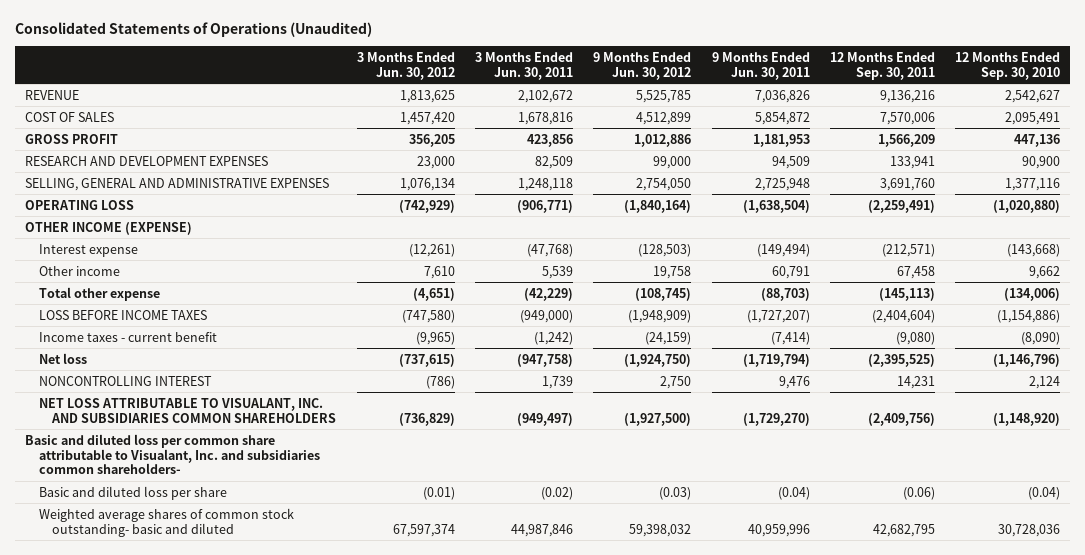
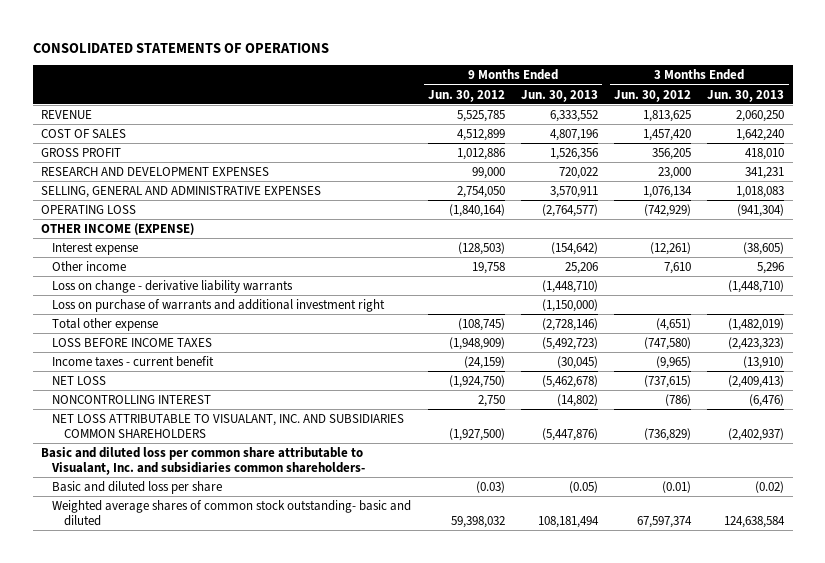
[14,21,372,37] Consolidated Statements of Operations (Unaudited) -> [32,42,329,53] CONSOLIDATED STATEMENTS OF OPERATIONS
[475,51,574,80] 3 Months Ended Jun. 30, 2011 -> none
[711,51,810,80] 9 Months Ended Jun. 30, 2011 -> none
[830,51,936,80] 12 Months Ended Sep. 30, 2011 -> none
[955,51,1061,80] 12 Months Ended Sep. 30, 2010 -> none
none -> [520,89,598,102] Jun. 30, 2013
none -> [707,89,785,102] Jun. 30, 2013
none -> [52,279,294,293] Loss on change - derivative liability warrants
none -> [52,298,386,312] Loss on purchase of warrants and additional investment right
[38,352,87,364] Net loss -> [52,375,107,385] NET LOSS

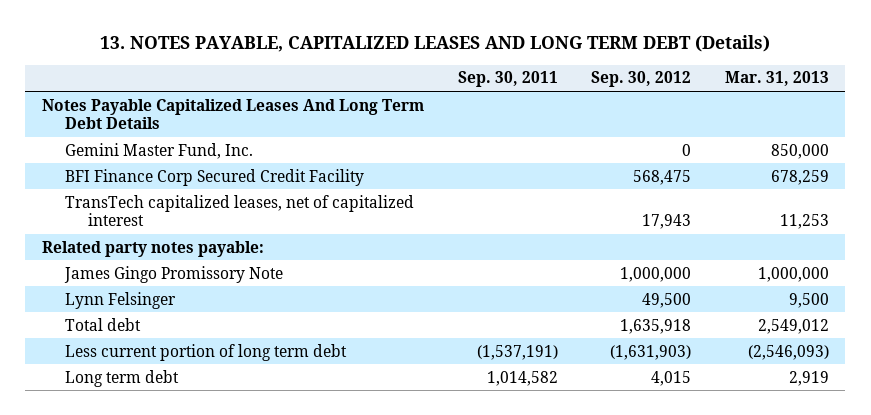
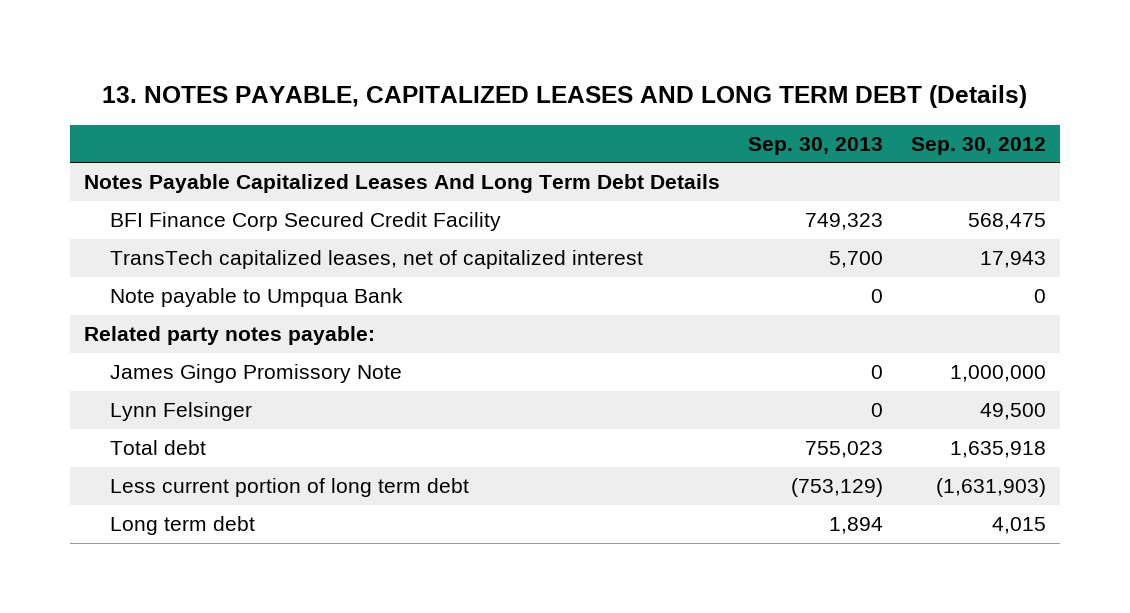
[457,71,558,88] Sep. 30, 2011 -> none
[724,71,829,87] Mar. 31, 2013 -> none
none -> [747,136,883,155] Sep. 30, 2013
[64,142,253,159] Gemini Master Fund, Inc. -> none
none -> [110,288,404,308] Note payable to Umpqua Bank

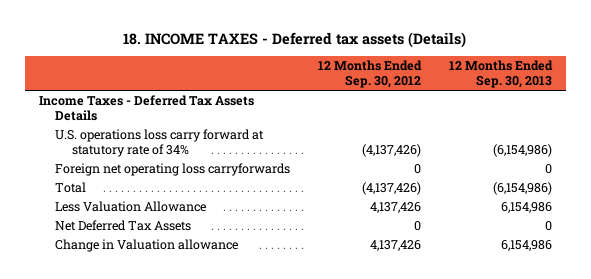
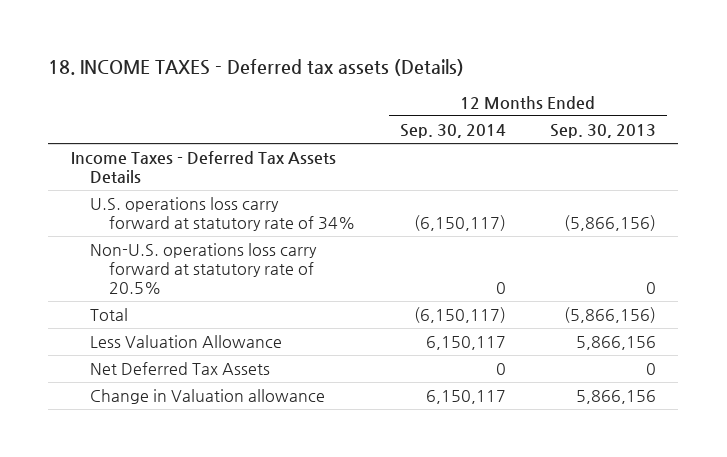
[318,60,423,89] 12 Months Ended Sep. 30, 2012 -> none
none -> [399,124,506,139] Sep. 30, 2014
[493,143,553,157] (6,154,986) -> [564,215,657,232] (5,866,156)
[55,162,291,176] Foreign net operating loss carryforwards -> [89,243,317,295] Non-U.S. operations loss carry forward at statutory rate of 20.5%
[493,181,553,195] (6,154,986) -> [564,307,657,324] (5,866,156)
[501,201,553,213] 6,154,986 -> [576,336,657,351] 5,866,156
[501,239,553,251] 6,154,986 -> [576,390,657,405] 5,866,156

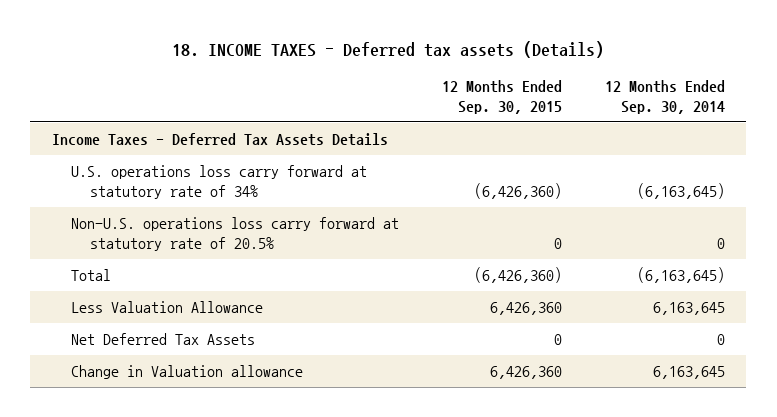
[550,124,657,139] Sep. 30, 2013 -> none
none -> [441,79,562,115] 12 Months Ended Sep. 30, 2015
[413,215,506,232] (6,150,117) -> [636,183,725,200] (6,163,645)
[413,307,506,324] (6,150,117) -> [636,266,725,283] (6,163,645)
[425,336,506,351] 6,150,117 -> [652,301,725,315] 6,163,645
[425,390,506,405] 6,150,117 -> [652,365,725,379] 6,163,645

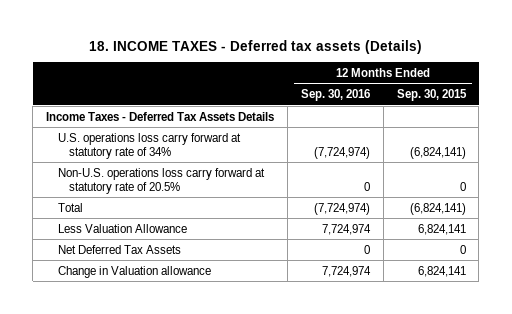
[604,79,725,115] 12 Months Ended Sep. 30, 2014 -> none
none -> [300,89,370,102] Sep. 30, 2016
[473,183,562,200] (6,426,360) -> [409,146,466,159] (6,824,141)
[473,266,562,283] (6,426,360) -> [409,202,466,215] (6,824,141)
[489,301,562,315] 6,426,360 -> [417,223,466,235] 6,824,141
[489,365,562,379] 6,426,360 -> [417,265,466,277] 6,824,141

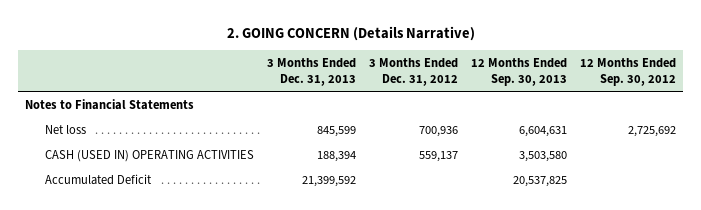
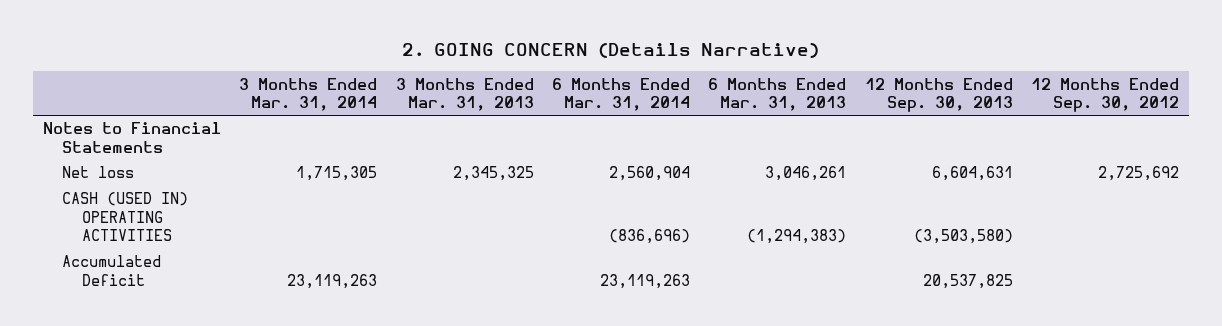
[266,58,356,87] 3 Months Ended Dec. 31, 2013 -> none
[369,58,459,87] 3 Months Ended Dec. 31, 2012 -> none
none -> [239,77,378,112] 3 Months Ended Mar. 31, 2014
none -> [395,77,534,112] 3 Months Ended Mar. 31, 2013
none -> [551,77,690,112] 6 Months Ended Mar. 31, 2014
none -> [708,77,847,112] 6 Months Ended Mar. 31, 2013
[519,150,568,162] 3,503,580 -> [913,229,1013,245] (3,503,580)

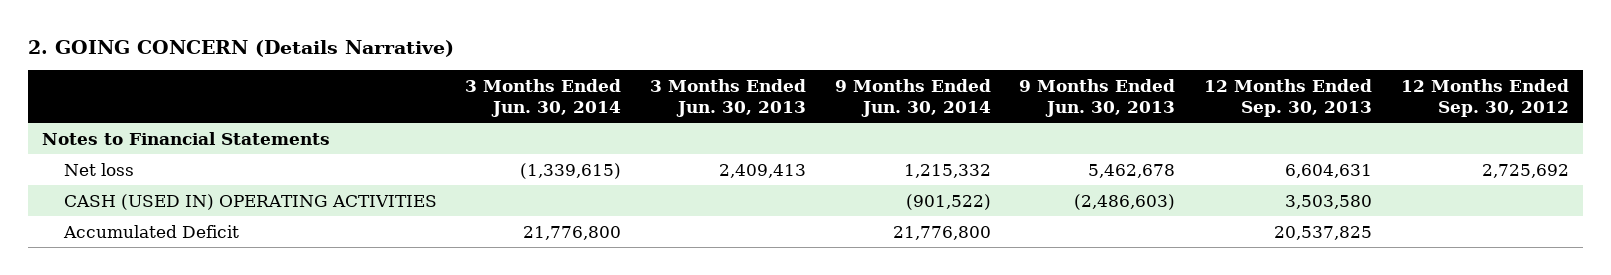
[239,77,378,112] 3 Months Ended Mar. 31, 2014 -> none
[395,77,534,112] 3 Months Ended Mar. 31, 2013 -> none
[551,77,690,112] 6 Months Ended Mar. 31, 2014 -> none
[708,77,847,112] 6 Months Ended Mar. 31, 2013 -> none
none -> [465,78,622,117] 3 Months Ended Jun. 30, 2014
none -> [650,78,807,117] 3 Months Ended Jun. 30, 2013
none -> [834,78,991,117] 9 Months Ended Jun. 30, 2014
none -> [1019,78,1176,117] 9 Months Ended Jun. 30, 2013
[913,229,1013,245] (3,503,580) -> [1285,194,1373,209] 3,503,580

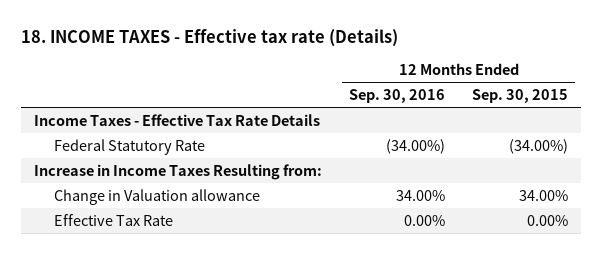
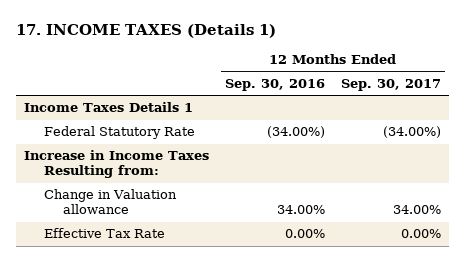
[20,29,398,48] 18. INCOME TAXES - Effective tax rate (Details) -> [15,24,276,39] 17. INCOME TAXES (Details 1)
[471,89,568,104] Sep. 30, 2015 -> none
none -> [340,79,441,92] Sep. 30, 2017
[34,113,321,126] Income Taxes - Effective Tax Rate Details -> [23,102,193,113] Income Taxes Details 1

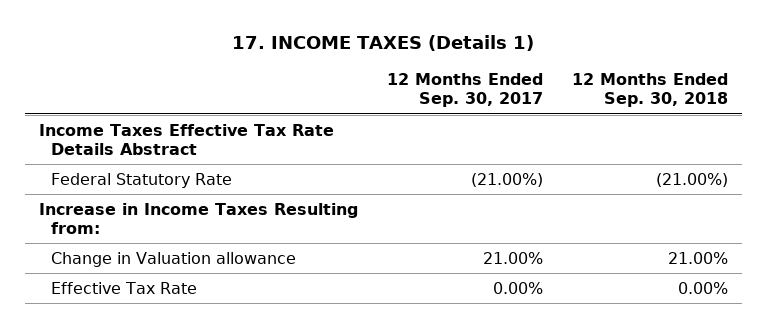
[224,79,325,92] Sep. 30, 2016 -> none
none -> [571,73,728,108] 12 Months Ended Sep. 30, 2018
[23,102,193,113] Income Taxes Details 1 -> none
none -> [39,123,335,155] Income Taxes Effective Tax Rate Details Abstract
[382,126,441,139] (34.00%) -> [470,172,543,187] (21.00%)
[392,205,441,215] 34.00% -> [482,251,543,264] 21.00%

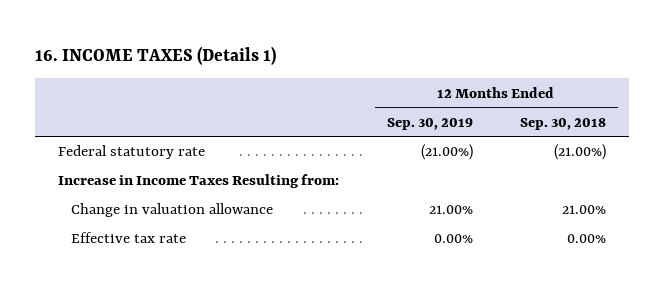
[232,35,535,52] 17. INCOME TAXES (Details 1) -> [34,46,276,66] 16. INCOME TAXES (Details 1)
[386,73,543,108] 12 Months Ended Sep. 30, 2017 -> none
none -> [386,117,473,130] Sep. 30, 2019
[39,123,335,155] Income Taxes Effective Tax Rate Details Abstract -> none
[50,172,232,188] Federal Statutory Rate -> [58,145,206,160] Federal statutory rate
[50,251,296,267] Change in Valuation allowance -> [70,203,273,218] Change in valuation allowance
[50,281,197,294] Effective Tax Rate -> [70,232,186,244] Effective tax rate

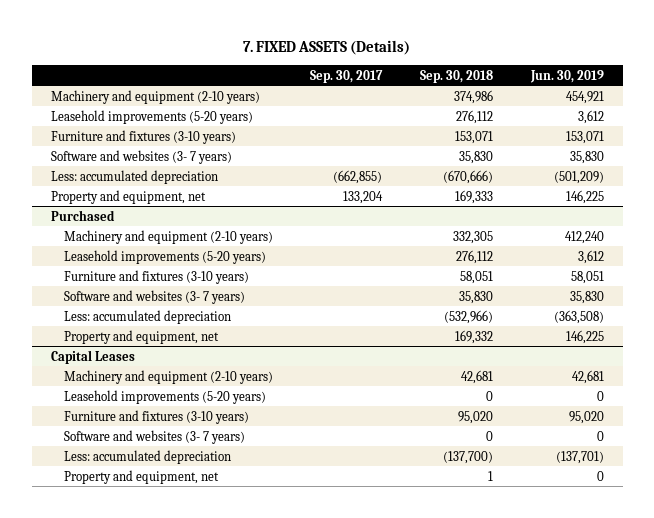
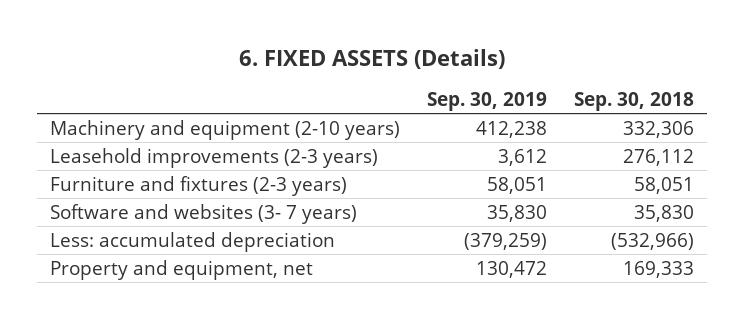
[243,40,411,56] 7. FIXED ASSETS (Details) -> [238,48,505,69] 6. FIXED ASSETS (Details)
[310,69,384,83] Sep. 30, 2017 -> none
[529,69,604,83] Jun. 30, 2019 -> none
none -> [426,91,547,111] Sep. 30, 2019
[50,149,232,164] Software and websites (3- 7 years) -> none
[50,169,218,184] Less: accumulated depreciation -> none
[50,209,115,221] Purchased -> none
[63,229,273,244] Machinery and equipment (2-10 years) -> none
[63,249,266,264] Leasehold improvements (5-20 years) -> none
[63,269,249,284] Furniture and fixtures (3-10 years) -> none
[454,89,494,104] 374,986 -> [622,120,694,138] 332,306
[50,109,253,124] Leasehold improvements (5-20 years) -> [49,147,378,168] Leasehold improvements (2-3 years)
[50,129,236,144] Furniture and fixtures (3-10 years) -> [49,175,347,196] Furniture and fixtures (2-3 years)
[455,130,494,144] 153,071 -> [633,176,694,194] 58,051
[63,329,219,344] Property and equipment, net -> none
[50,349,135,364] Capital Leases -> none
[63,369,273,384] Machinery and equipment (2-10 years) -> none
[63,389,266,404] Leasehold improvements (5-20 years) -> none
[63,409,249,424] Furniture and fixtures (3-10 years) -> none
[63,429,245,444] Software and websites (3- 7 years) -> none
[63,449,231,464] Less: accumulated depreciation -> none
[63,469,219,484] Property and equipment, net -> none
[50,189,206,204] Property and equipment, net -> [49,259,313,280] Property and equipment, net

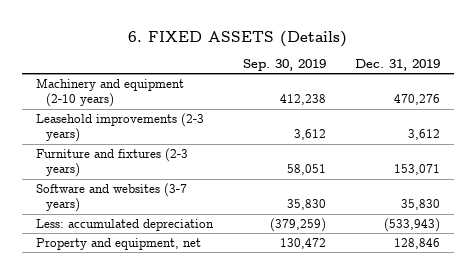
[573,91,694,111] Sep. 30, 2018 -> none
none -> [354,59,440,72] Dec. 31, 2019
[49,203,357,224] Software and websites (3- 7 years) -> [36,183,188,213] Software and websites (3-7 years)

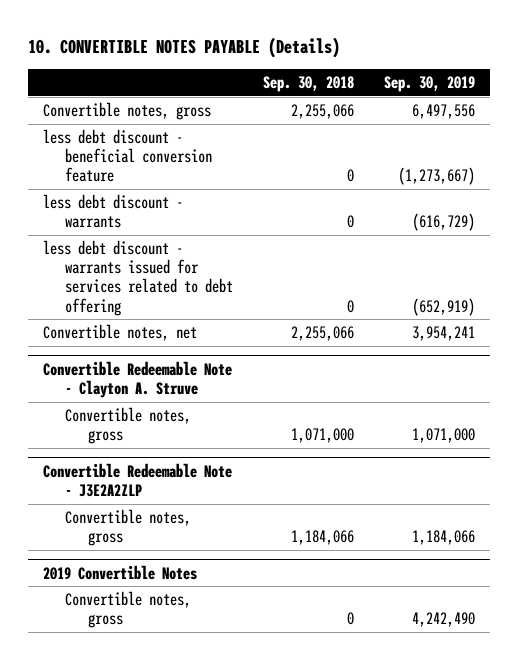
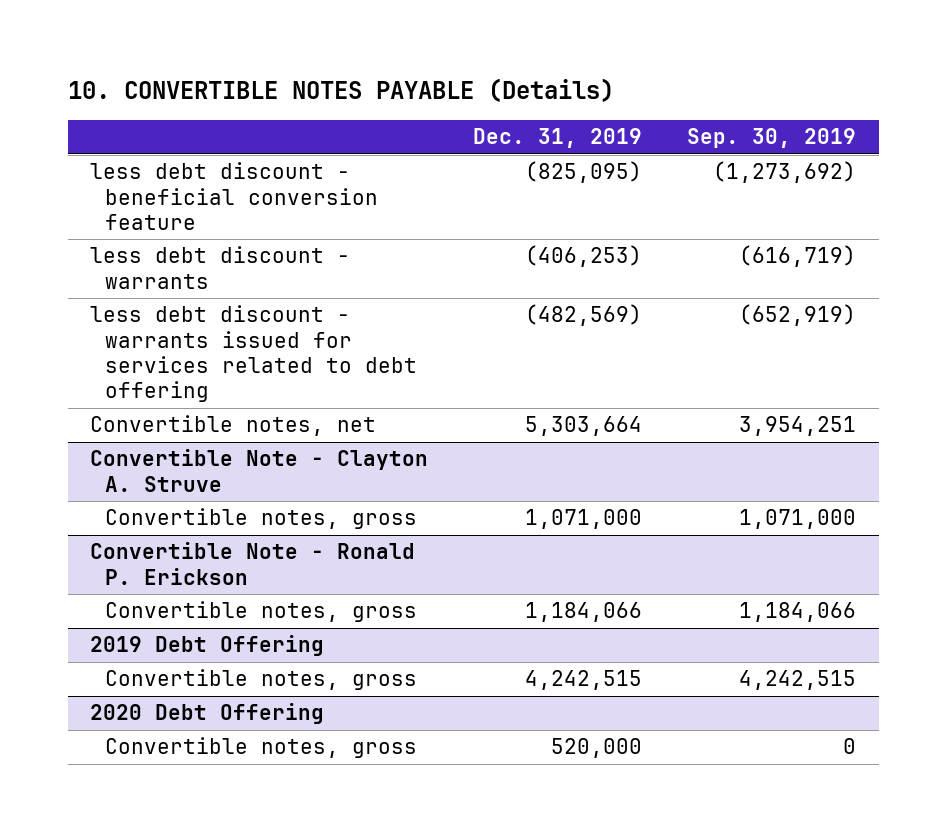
[263,76,355,93] Sep. 30, 2018 -> none
none -> [473,128,643,149] Dec. 31, 2019
[42,102,211,121] Convertible notes, gross -> none
[398,167,476,186] (1,273,667) -> [713,161,857,184] (1,273,692)
[412,213,476,232] (616,729) -> [739,245,857,268] (616,719)
[412,326,476,342] 3,954,241 -> [739,416,857,437] 3,954,251
[42,360,232,398] Convertible Redeemable Note - Clayton A. Struve -> [90,449,429,492] Convertible Note - Clayton A. Struve
[42,462,232,497] Convertible Redeemable Note - J3E2A2ZLP -> [90,542,416,585] Convertible Note - Ronald P. Erickson
[42,564,197,580] 2019 Convertible Notes -> none
none -> [90,635,325,657] 2019 Debt Offering
[412,612,476,628] 4,242,490 -> [739,670,857,691] 4,242,515
none -> [90,703,325,725] 2020 Debt Offering
none -> [104,737,417,759] Convertible notes, gross

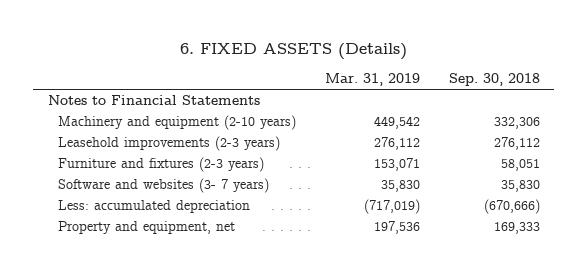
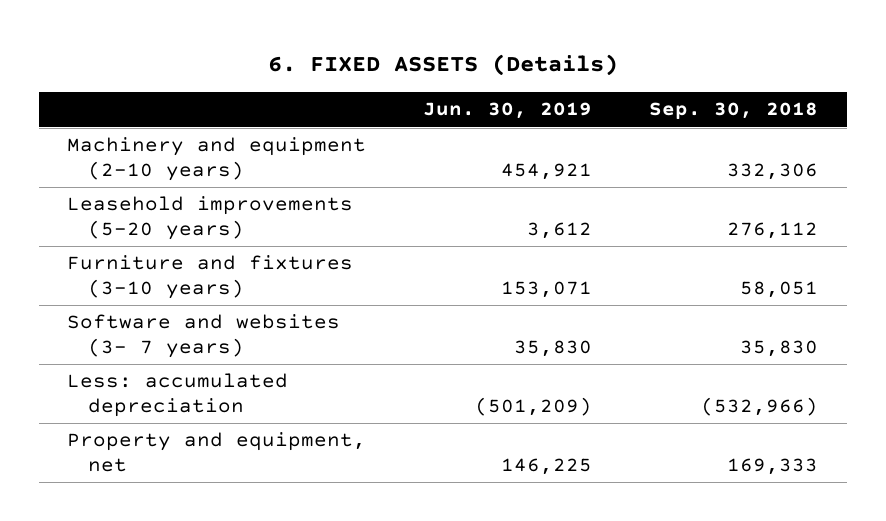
[325,73,421,87] Mar. 31, 2019 -> none
none -> [423,102,593,120] Jun. 30, 2019
[47,95,260,106] Notes to Financial Statements -> none
[58,136,281,152] Leasehold improvements (2-3 years) -> [67,196,354,241] Leasehold improvements (5-20 years)
[58,157,265,173] Furniture and fixtures (2-3 years) -> [67,255,354,300] Furniture and fixtures (3-10 years)
[483,199,540,215] (670,666) -> [701,397,819,417] (532,966)

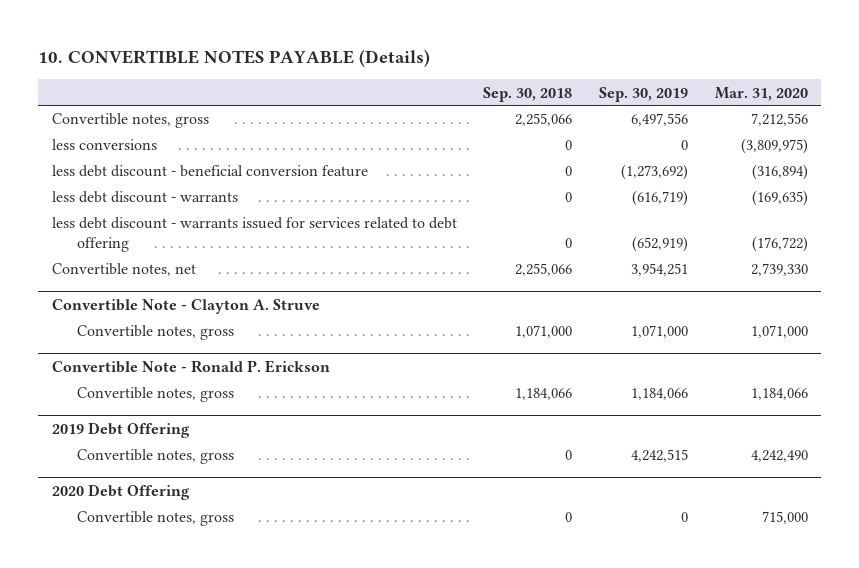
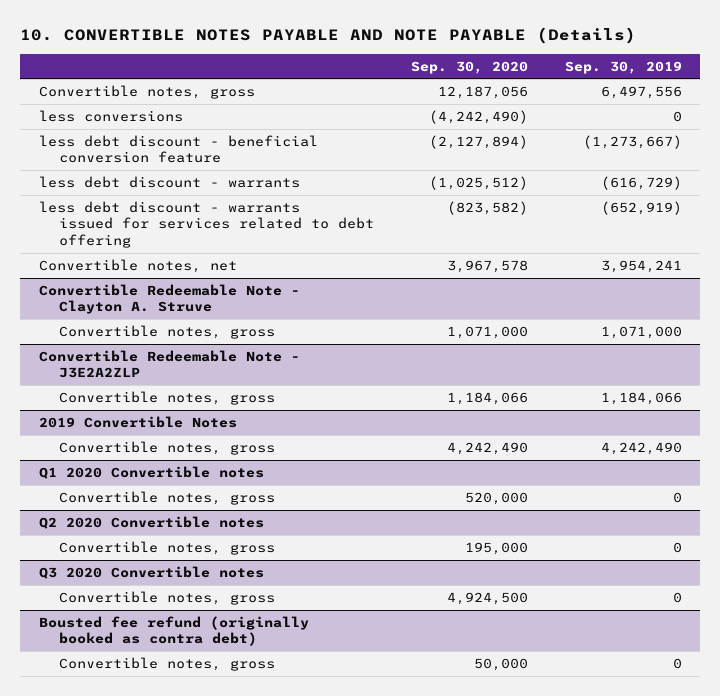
[38,49,431,68] 10. CONVERTIBLE NOTES PAYABLE (Details) -> [20,27,637,45] 10. CONVERTIBLE NOTES PAYABLE AND NOTE PAYABLE (Details)
[483,86,573,102] Sep. 30, 2018 -> none
[714,86,808,101] Mar. 31, 2020 -> none
none -> [410,60,528,74] Sep. 30, 2020
[621,164,689,181] (1,273,692) -> [582,135,682,150] (1,273,667)
[632,190,689,207] (616,719) -> [600,176,682,191] (616,729)
[631,263,689,277] 3,954,251 -> [600,260,682,274] 3,954,241
[51,299,320,315] Convertible Note - Clayton A. Struve -> [38,284,300,315] Convertible Redeemable Note - Clayton A. Struve
[51,360,330,374] Convertible Note - Ronald P. Erickson -> [38,350,300,379] Convertible Redeemable Note - J3E2A2ZLP
[51,422,190,439] 2019 Debt Offering -> none
[51,484,190,501] 2020 Debt Offering -> none
none -> [38,416,237,429] 2019 Convertible Notes
[631,449,689,463] 4,242,515 -> [600,442,682,456] 4,242,490
none -> [38,466,264,480] Q1 2020 Convertible notes
none -> [38,516,264,530] Q2 2020 Convertible notes
none -> [58,541,275,556] Convertible notes, gross
none -> [38,566,264,580] Q3 2020 Convertible notes
none -> [58,591,275,606] Convertible notes, gross
none -> [38,616,309,647] Bousted fee refund (originally booked as contra debt)
none -> [58,657,275,672] Convertible notes, gross

